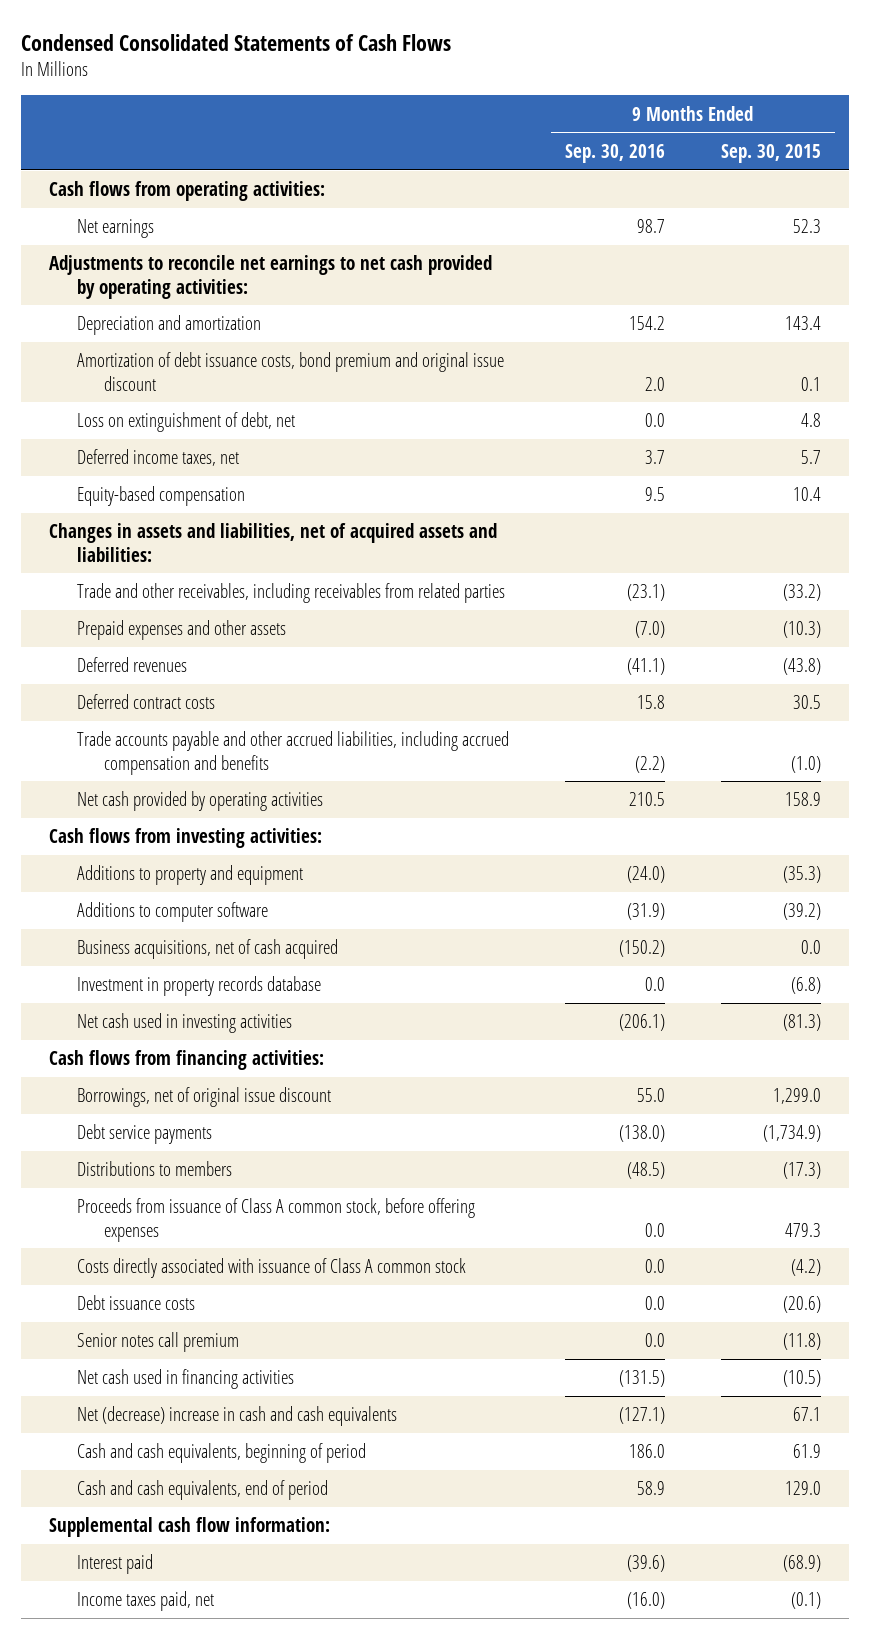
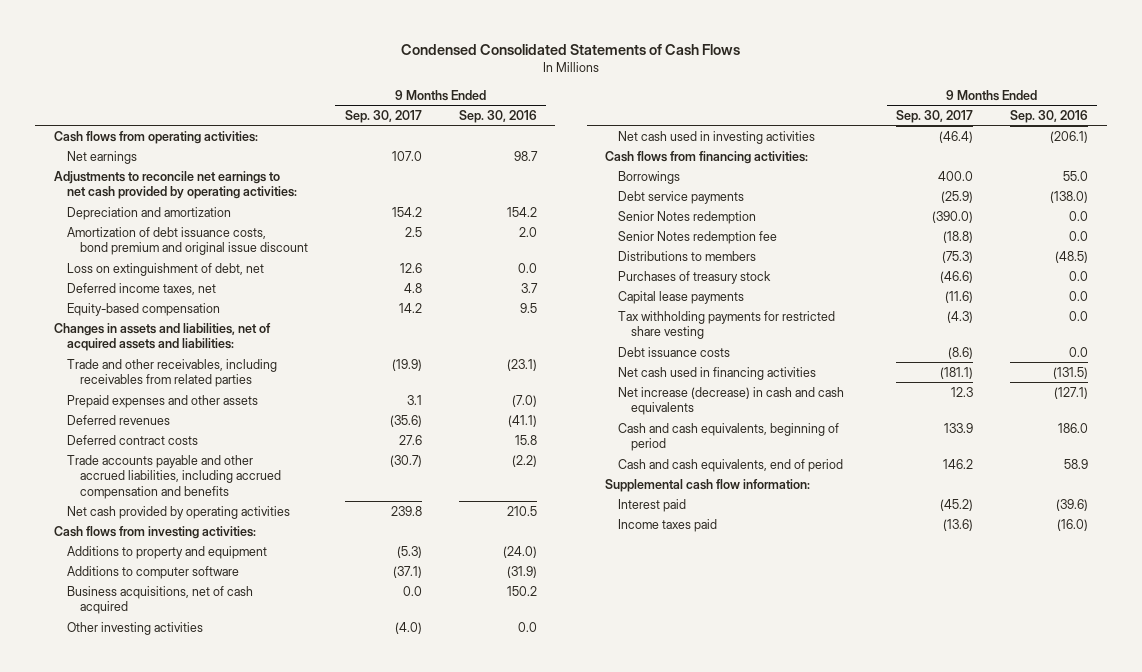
[721,143,822,163] Sep. 30, 2015 -> none
none -> [344,109,422,123] Sep. 30, 2017
[76,976,321,997] Investment in property records database -> none
[618,940,665,958] (150.2) -> [506,585,537,596] 150.2
none -> [66,621,203,635] Other investing activities
[76,1087,331,1108] Borrowings, net of original issue discount -> [618,170,681,184] Borrowings
none -> [618,210,757,224] Senior Notes redemption
none -> [618,230,778,244] Senior Notes redemption fee
[76,1198,475,1242] Proceeds from issuance of Class A common stock, before offering expenses -> none
[76,1258,466,1279] Costs directly associated with issuance of Class A common stock -> none
none -> [618,270,772,284] Purchases of treasury stock
none -> [618,290,745,304] Capital lease payments
none -> [618,310,836,340] Tax withholding payments for restricted share vesting
[76,1332,239,1353] Senior notes call premium -> none
[76,1406,397,1427] Net (decrease) increase in cash and cash equivalents -> [618,386,845,416] Net increase (decrease) in cash and cash equivalents
[76,1591,214,1612] Income taxes paid, net -> [618,518,718,532] Income taxes paid

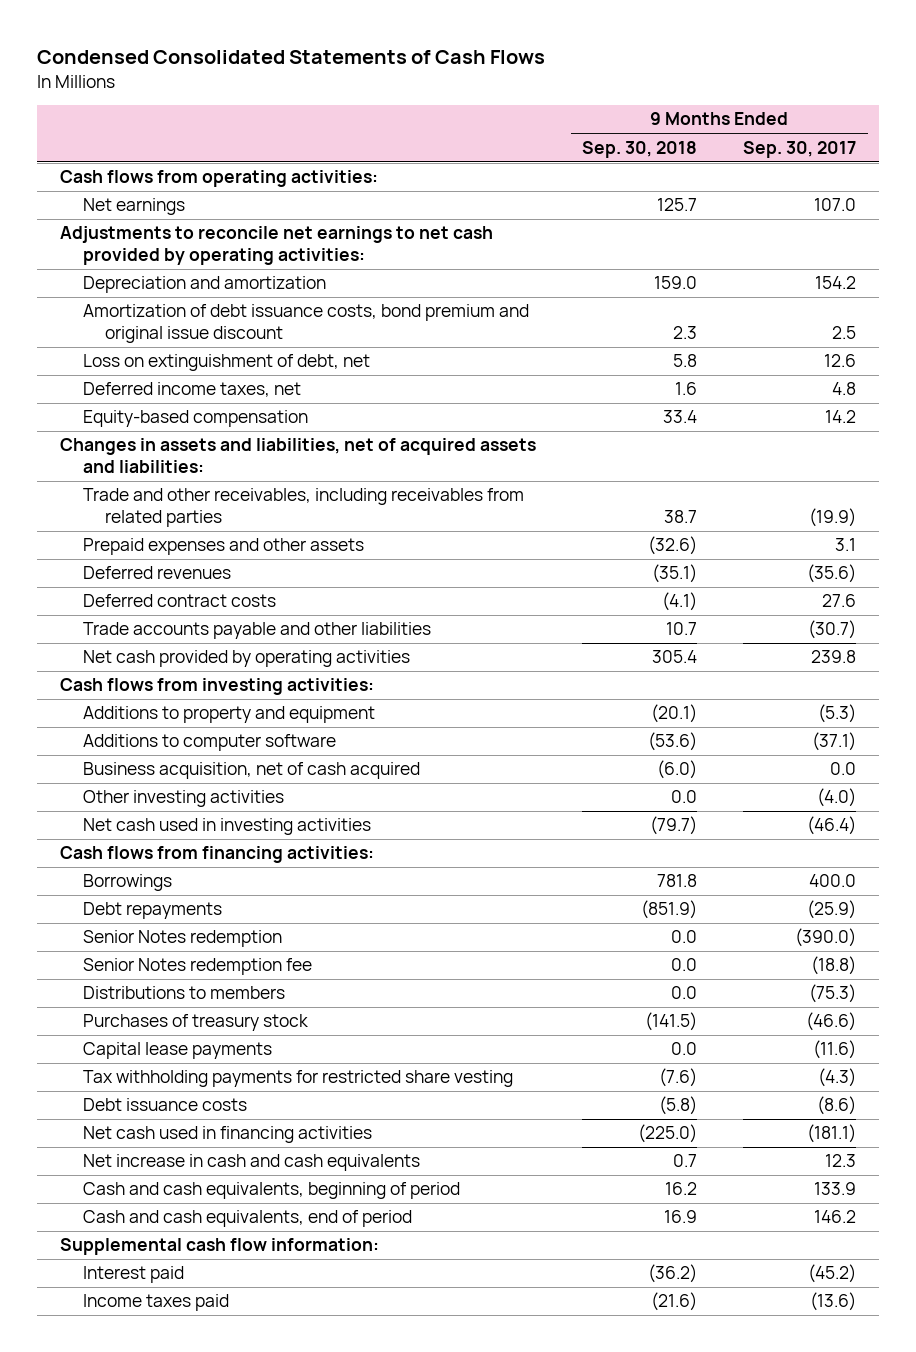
[458,109,537,123] Sep. 30, 2016 -> none
none -> [582,140,698,158] Sep. 30, 2018
[66,454,281,499] Trade accounts payable and other accrued liabilities, including accrued compensation and benefits -> [82,622,431,640] Trade accounts payable and other liabilities
[66,585,253,615] Business acquisitions, net of cash acquired -> [82,762,420,780] Business acquisition, net of cash acquired
[618,190,745,204] Debt service payments -> [82,902,222,920] Debt repayments
[618,386,845,416] Net increase (decrease) in cash and cash equivalents -> [82,1154,420,1172] Net increase in cash and cash equivalents

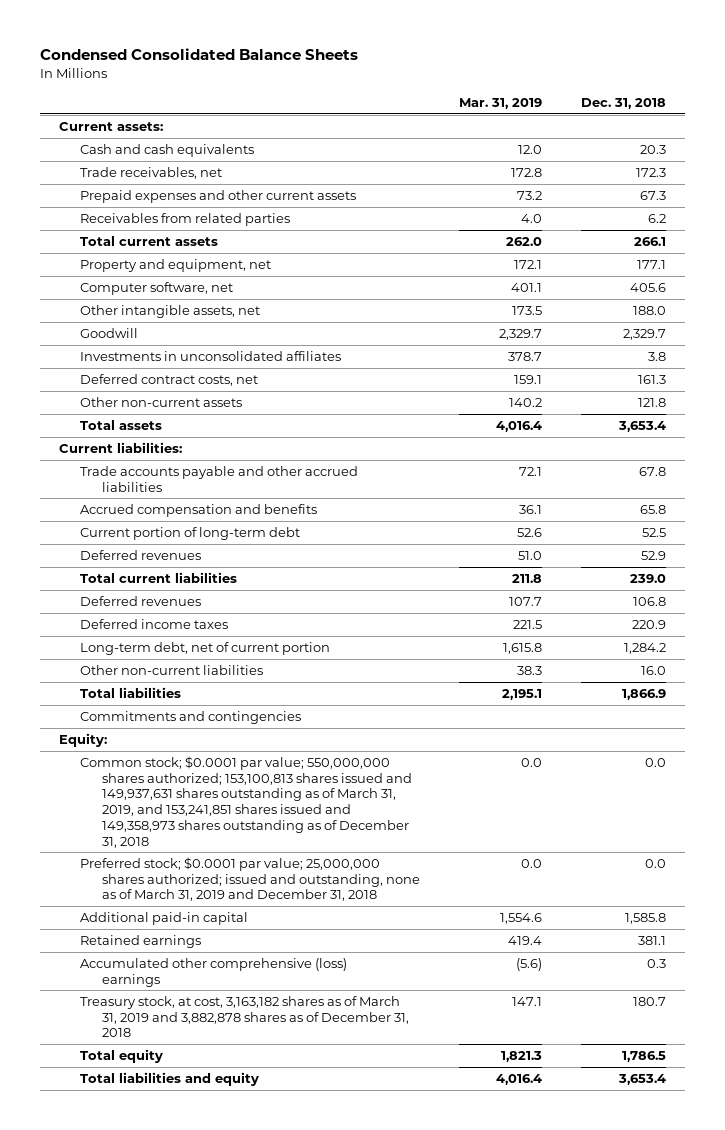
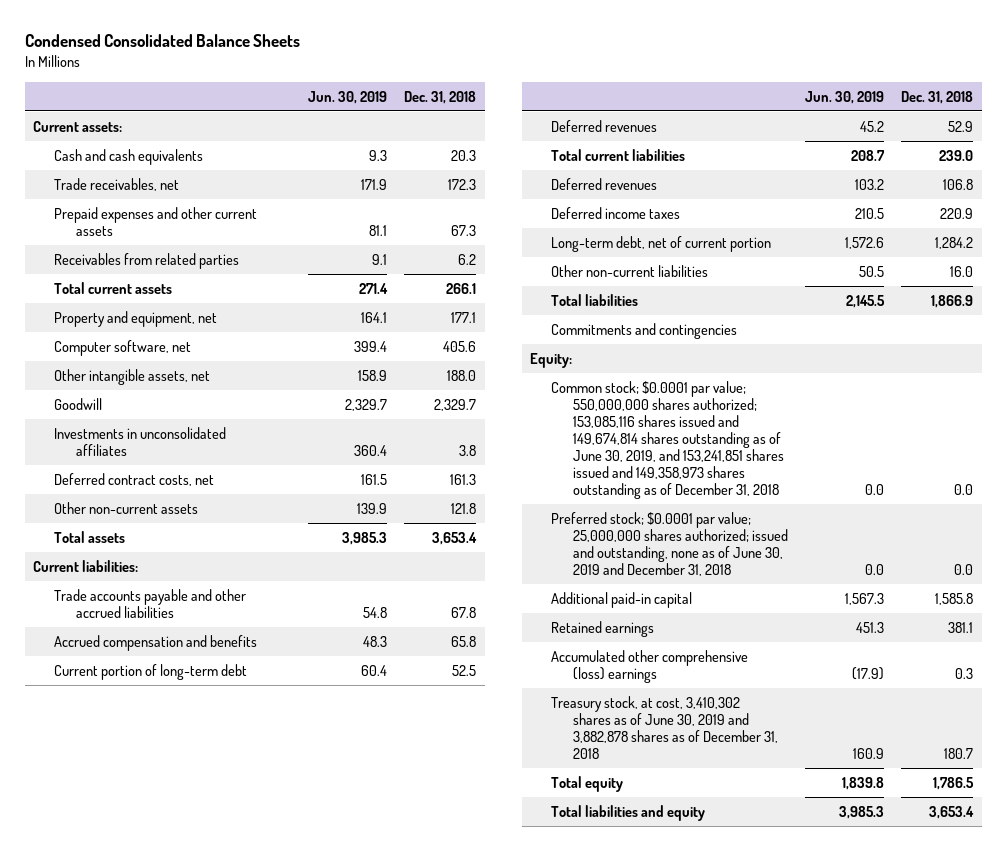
[458,98,542,110] Mar. 31, 2019 -> none
none -> [307,90,387,104] Jun. 30, 2019
[80,755,412,848] Common stock; $0.0001 par value; 550,000,000 shares authorized; 153,100,813 shares issued and 149,937,631 shares outstanding as of March 31, 2019, and 153,241,851 shares issued and 149,358,973 shares outstanding as of December 31, 2018 -> [551,380,784,500] Common stock; $0.0001 par value; 550,000,000 shares authorized; 153,085,116 shares issued and 149,674,814 shares outstanding as of June 30, 2019, and 153,241,851 shares issued and 149,358,973 shares outstanding as of December 31, 2018
[80,856,420,902] Preferred stock; $0.0001 par value; 25,000,000 shares authorized; issued and outstanding, none as of March 31, 2019 and December 31, 2018 -> [551,511,788,577] Preferred stock; $0.0001 par value; 25,000,000 shares authorized; issued and outstanding, none as of June 30, 2019 and December 31, 2018
[80,995,409,1038] Treasury stock, at cost, 3,163,182 shares as of March 31, 2019 and 3,882,878 shares as of December 31, 2018 -> [551,695,778,760] Treasury stock, at cost, 3,410,302 shares as of June 30, 2019 and 3,882,878 shares as of December 31, 2018

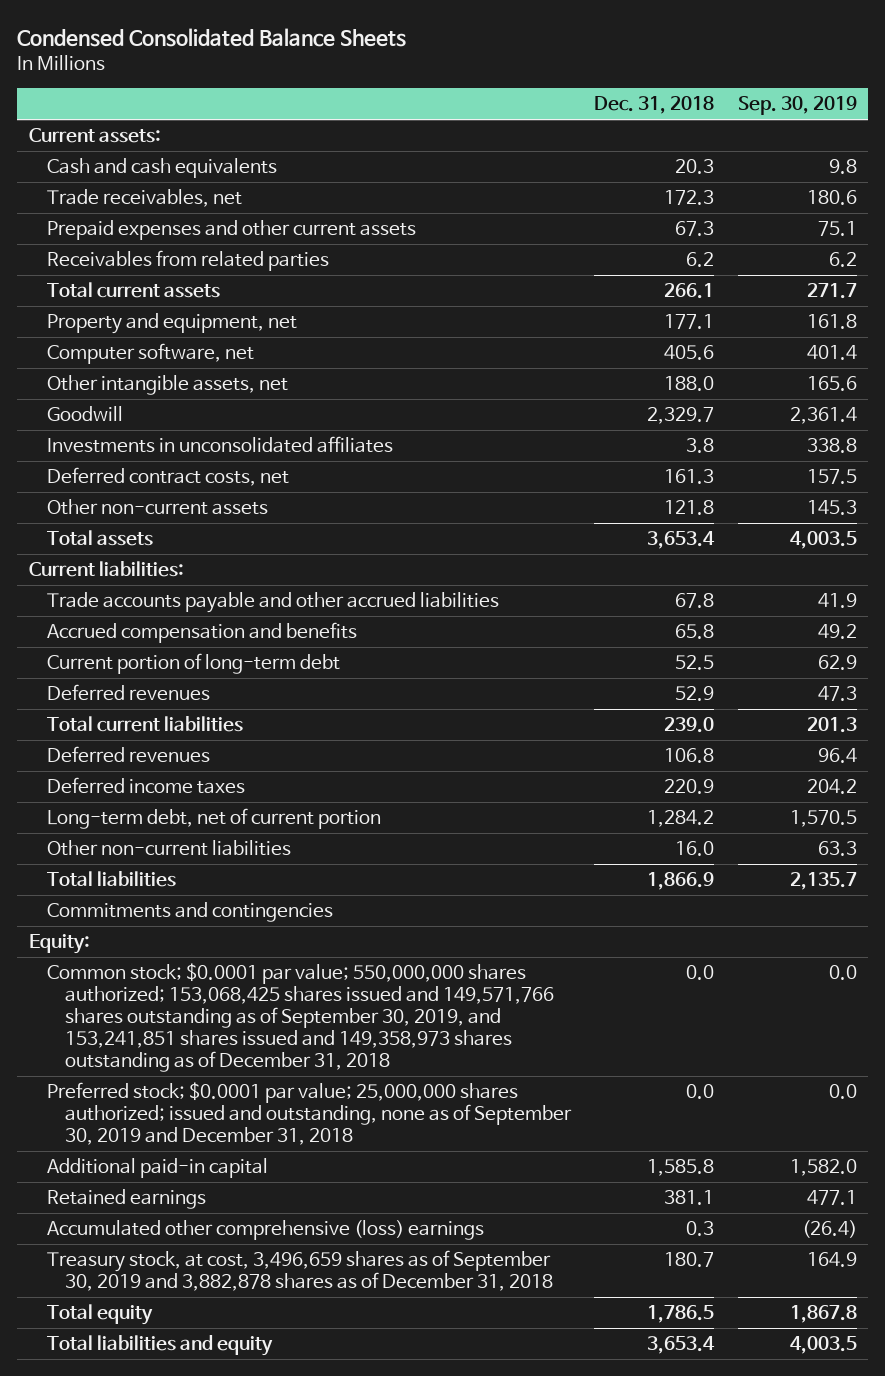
[307,90,387,104] Jun. 30, 2019 -> none
none -> [737,96,857,116] Sep. 30, 2019
[551,380,784,500] Common stock; $0.0001 par value; 550,000,000 shares authorized; 153,085,116 shares issued and 149,674,814 shares outstanding as of June 30, 2019, and 153,241,851 shares issued and 149,358,973 shares outstanding as of December 31, 2018 -> [46,963,555,1073] Common stock; $0.0001 par value; 550,000,000 shares authorized; 153,068,425 shares issued and 149,571,766 shares outstanding as of September 30, 2019, and 153,241,851 shares issued and 149,358,973 shares outstanding as of December 31, 2018
[551,511,788,577] Preferred stock; $0.0001 par value; 25,000,000 shares authorized; issued and outstanding, none as of June 30, 2019 and December 31, 2018 -> [46,1082,573,1146] Preferred stock; $0.0001 par value; 25,000,000 shares authorized; issued and outstanding, none as of September 30, 2019 and December 31, 2018
[551,695,778,760] Treasury stock, at cost, 3,410,302 shares as of June 30, 2019 and 3,882,878 shares as of December 31, 2018 -> [46,1250,554,1292] Treasury stock, at cost, 3,496,659 shares as of September 30, 2019 and 3,882,878 shares as of December 31, 2018

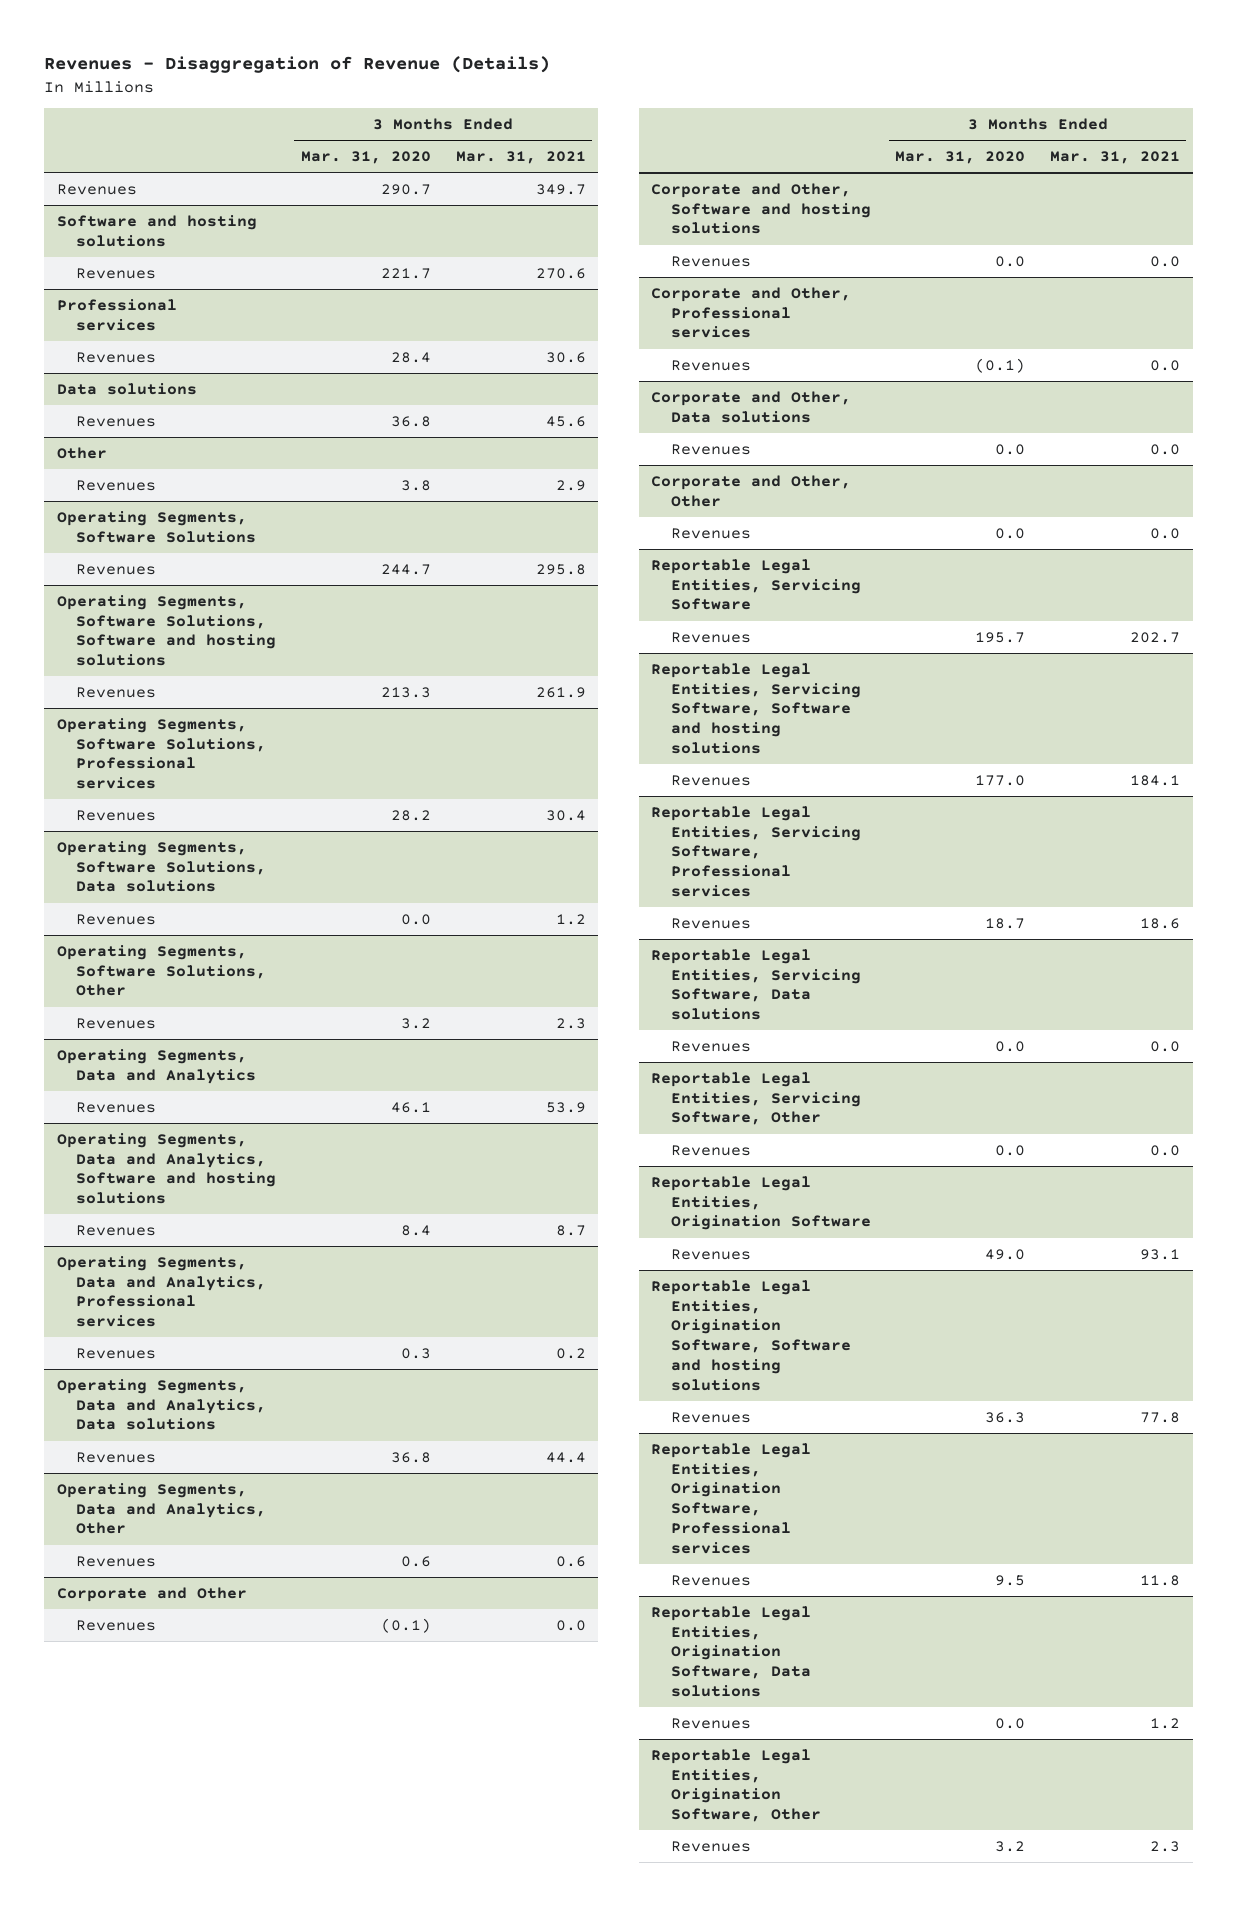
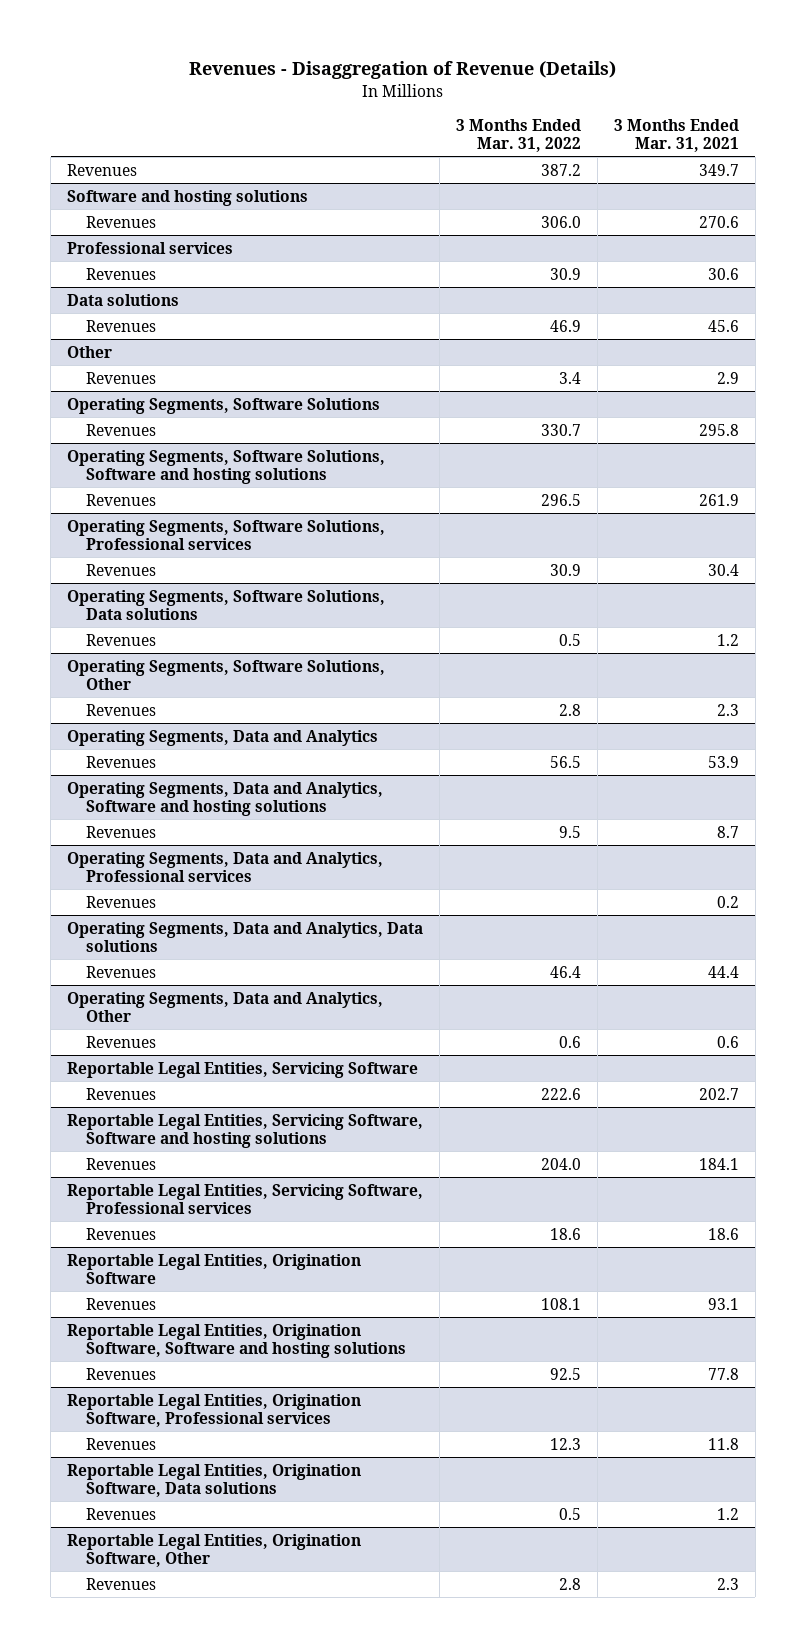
[300,150,431,164] Mar. 31, 2020 -> none
none -> [456,118,582,153] 3 Months Ended Mar. 31, 2022
[56,1586,247,1602] Corporate and Other -> none
[75,1619,156,1631] Revenues -> none
[651,182,871,235] Corporate and Other, Software and hosting solutions -> none
[670,255,751,267] Revenues -> none
[651,286,852,339] Corporate and Other, Professional services -> none
[670,359,751,371] Revenues -> none
[651,390,852,423] Corporate and Other, Data solutions -> none
[670,443,751,455] Revenues -> none
[651,474,852,507] Corporate and Other, Other -> none
[670,527,751,539] Revenues -> none
[651,948,861,1021] Reportable Legal Entities, Servicing Software, Data solutions -> none
[670,1040,751,1052] Revenues -> none
[651,1071,861,1126] Reportable Legal Entities, Servicing Software, Other -> none
[670,1144,751,1156] Revenues -> none

